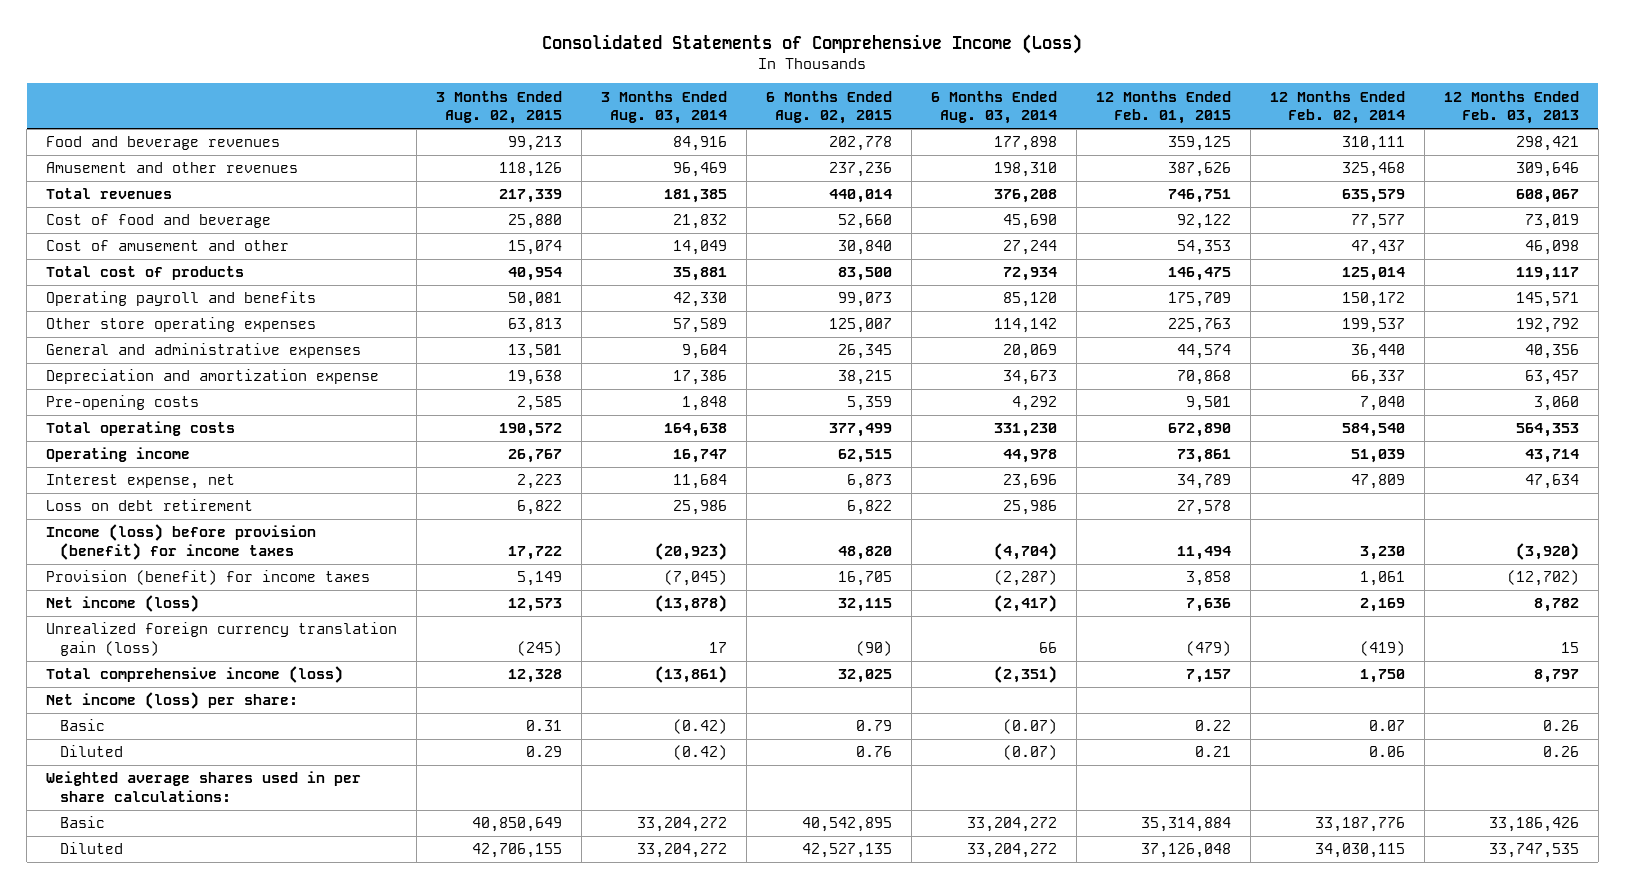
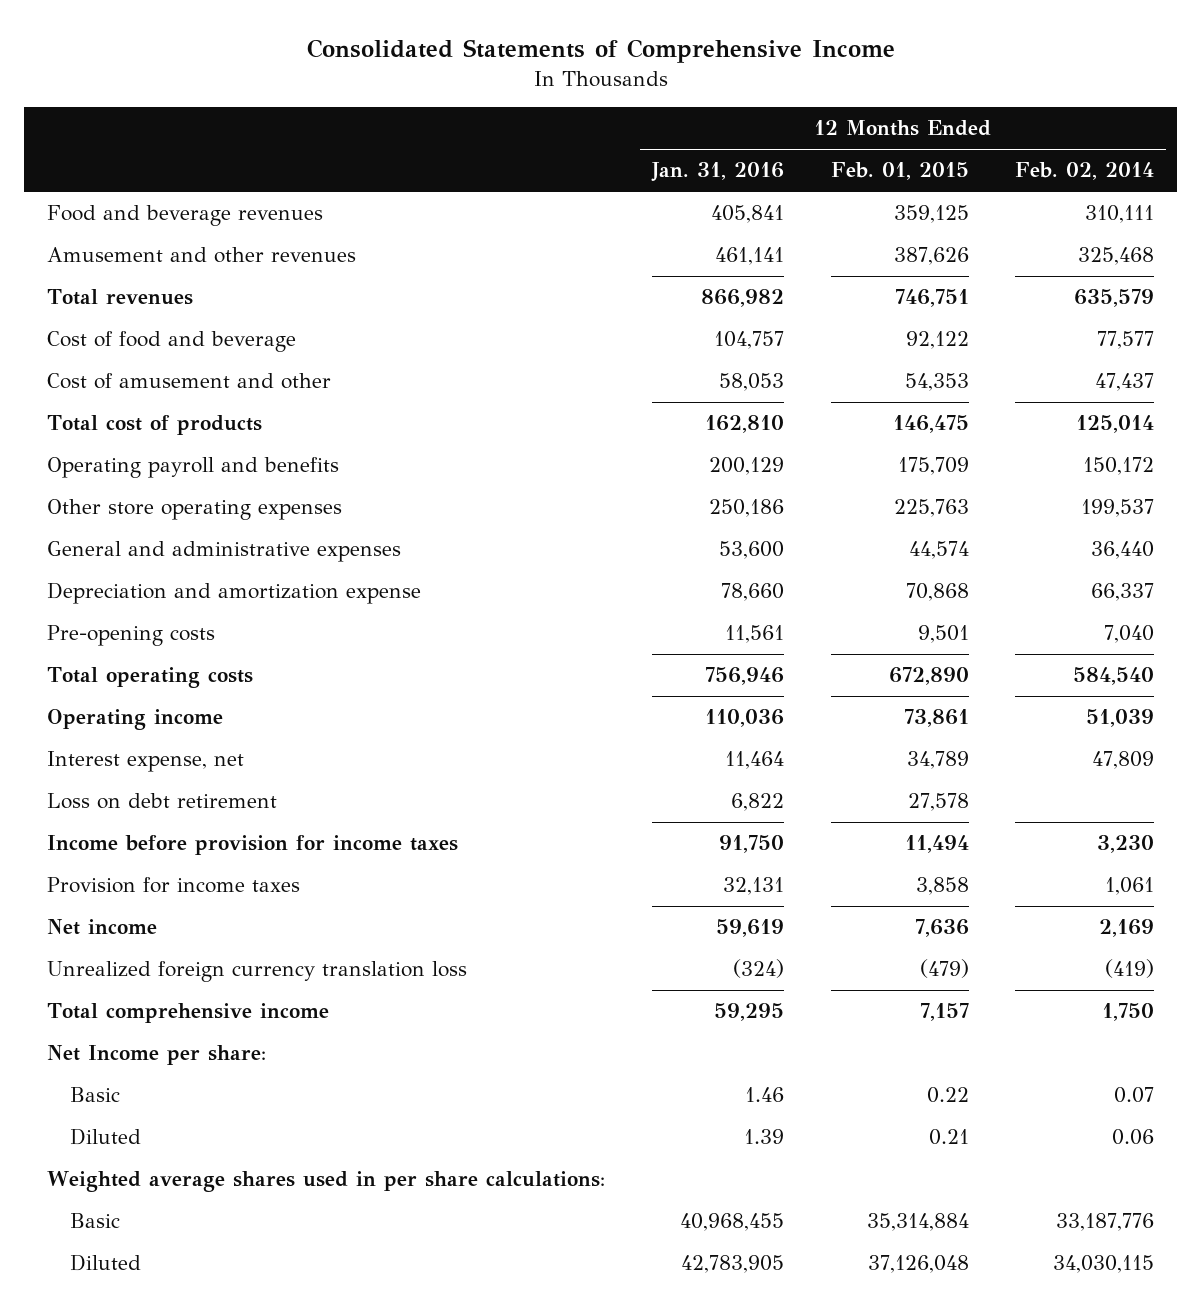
[542,34,1083,55] Consolidated Statements of Comprehensive Income (Loss) -> [306,39,895,64] Consolidated Statements of Comprehensive Income
[436,90,563,125] 3 Months Ended Aug. 02, 2015 -> none
[601,90,728,125] 3 Months Ended Aug. 03, 2014 -> none
[766,90,893,125] 6 Months Ended Aug. 02, 2015 -> none
[930,90,1057,125] 6 Months Ended Aug. 03, 2014 -> none
[1443,90,1579,125] 12 Months Ended Feb. 03, 2013 -> none
none -> [650,162,784,183] Jan. 31, 2016
[46,524,317,560] Income (loss) before provision (benefit) for income taxes -> [47,835,459,856] Income before provision for income taxes
[46,570,371,586] Provision (benefit) for income taxes -> [47,877,301,894] Provision for income taxes
[46,595,200,613] Net income (loss) -> [47,919,158,936] Net income
[46,622,398,656] Unrealized foreign currency translation gain (loss) -> [47,961,468,983] Unrealized foreign currency translation loss
[46,666,344,684] Total comprehensive income (loss) -> [47,1003,330,1024] Total comprehensive income
[46,692,299,710] Net income (loss) per share: -> [47,1045,267,1066] Net Income per share:

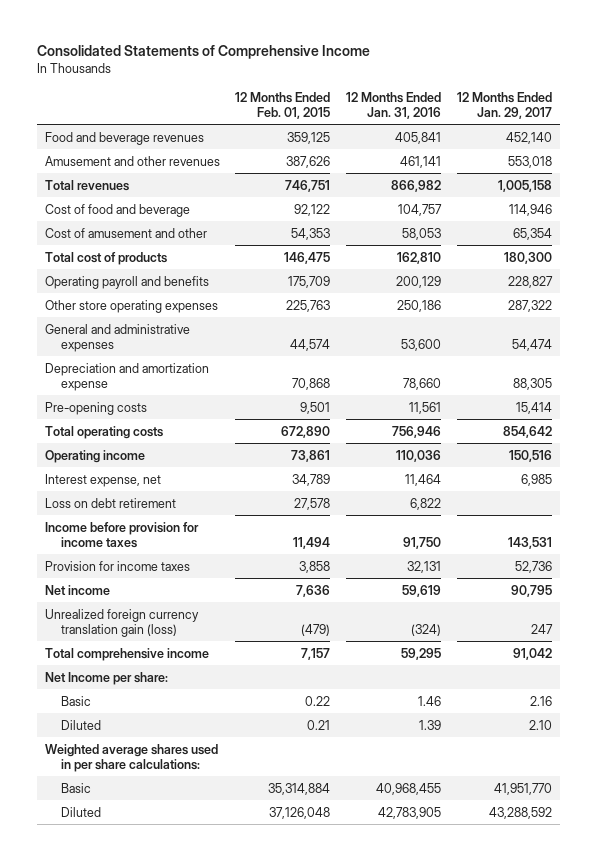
[1015,162,1155,181] Feb. 02, 2014 -> none
none -> [456,91,552,119] 12 Months Ended Jan. 29, 2017
[47,961,468,983] Unrealized foreign currency translation loss -> [44,608,199,637] Unrealized foreign currency translation gain (loss)

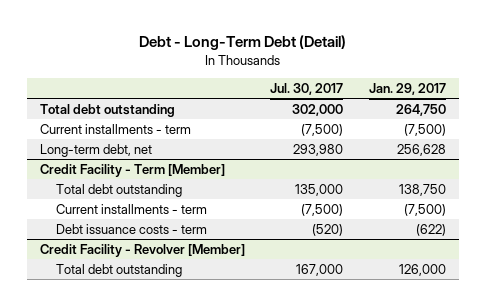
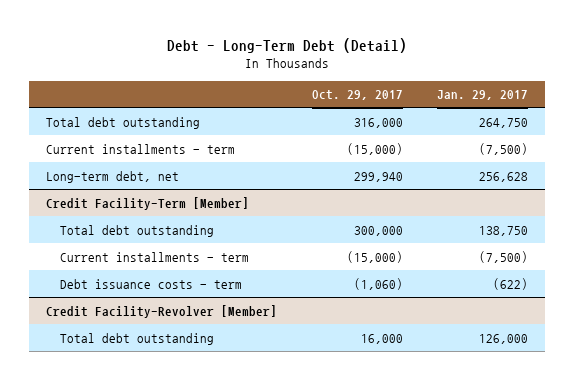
[270,82,344,95] Jul. 30, 2017 -> none
none -> [311,90,403,101] Oct. 29, 2017
[39,163,225,177] Credit Facility - Term [Member] -> [46,196,250,210] Credit Facility-Term [Member]
[39,243,245,257] Credit Facility - Revolver [Member] -> [46,304,278,318] Credit Facility-Revolver [Member]

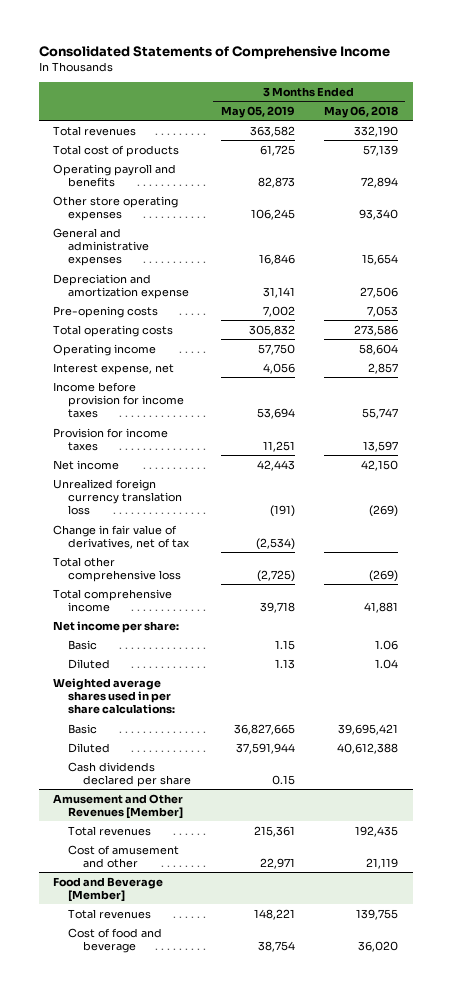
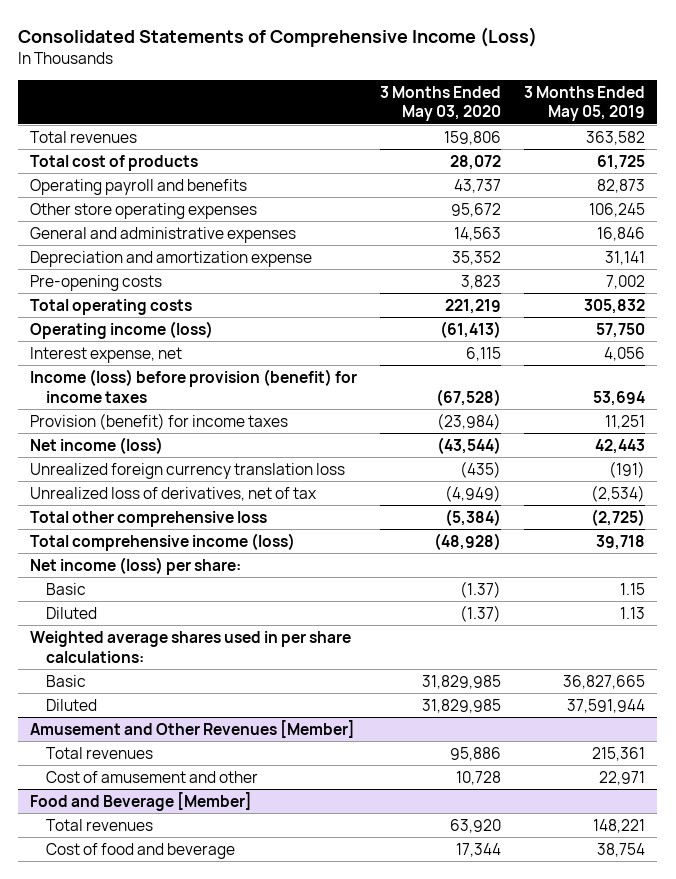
[38,46,390,60] Consolidated Statements of Comprehensive Income -> [18,26,538,47] Consolidated Statements of Comprehensive Income (Loss)
[323,105,398,118] May 06, 2018 -> none
none -> [380,85,502,122] 3 Months Ended May 03, 2020
[53,343,157,356] Operating income -> [30,320,214,339] Operating income (loss)
[53,381,185,419] Income before provision for income taxes -> [30,368,358,403] Income (loss) before provision (benefit) for income taxes
[53,427,169,451] Provision for income taxes -> [30,412,289,430] Provision (benefit) for income taxes
[53,459,120,470] Net income -> [30,436,164,454] Net income (loss)
[53,524,190,549] Change in fair value of derivatives, net of tax -> [30,486,318,501] Unrealized loss of derivatives, net of tax
[53,588,173,612] Total comprehensive income -> [30,532,296,551] Total comprehensive income (loss)
[53,620,180,633] Net income per share: -> [30,556,242,575] Net income (loss) per share:
[68,761,192,787] Cash dividends declared per share -> none

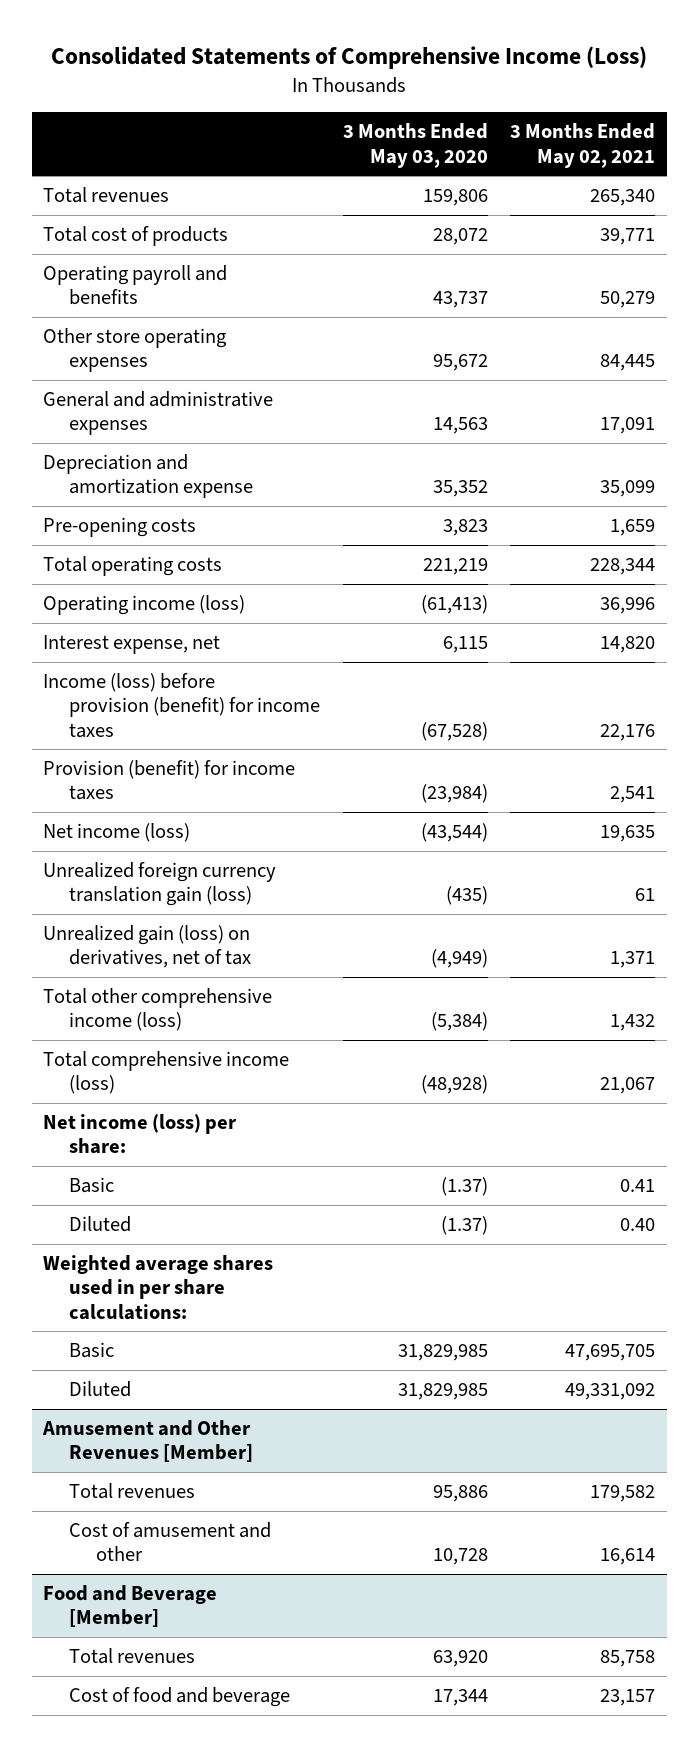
[524,85,646,122] 3 Months Ended May 05, 2019 -> none
none -> [510,123,656,168] 3 Months Ended May 02, 2021
[30,462,346,479] Unrealized foreign currency translation loss -> [43,862,277,907] Unrealized foreign currency translation gain (loss)
[30,486,318,501] Unrealized loss of derivatives, net of tax -> [43,925,252,969] Unrealized gain (loss) on derivatives, net of tax
[30,510,268,527] Total other comprehensive loss -> [43,988,273,1032] Total other comprehensive income (loss)

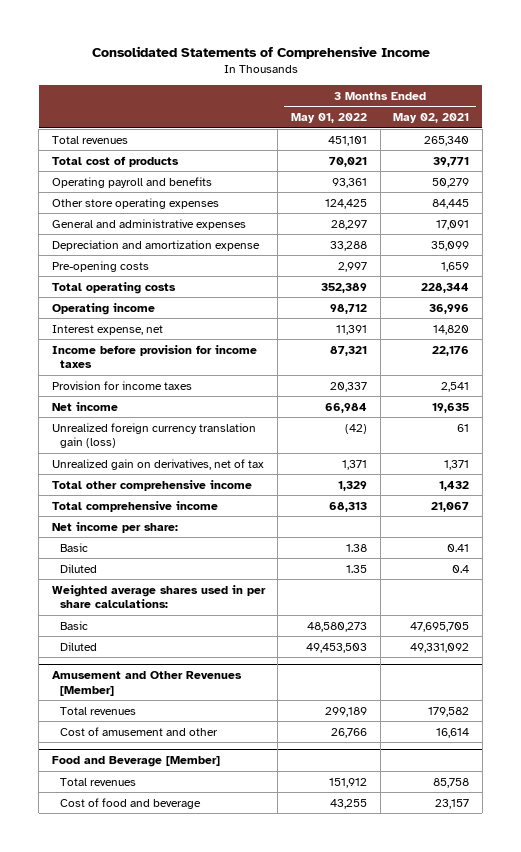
[51,45,648,69] Consolidated Statements of Comprehensive Income (Loss) -> [91,46,430,60] Consolidated Statements of Comprehensive Income
[342,123,488,168] 3 Months Ended May 03, 2020 -> none
none -> [291,112,368,123] May 01, 2022
[43,595,246,616] Operating income (loss) -> [51,302,155,315] Operating income
[43,673,321,738] Income (loss) before provision (benefit) for income taxes -> [51,344,257,369] Income before provision for income taxes
[43,760,296,801] Provision (benefit) for income taxes -> [51,380,192,390] Provision for income taxes
[43,823,191,843] Net income (loss) -> [51,401,118,411] Net income
[43,925,252,969] Unrealized gain (loss) on derivatives, net of tax -> [51,458,264,470] Unrealized gain on derivatives, net of tax
[43,988,273,1032] Total other comprehensive income (loss) -> [51,479,252,491] Total other comprehensive income
[43,1051,290,1095] Total comprehensive income (loss) -> [51,500,218,512] Total comprehensive income
[43,1114,238,1155] Net income (loss) per share: -> [51,521,178,533] Net income per share:
[620,1218,656,1232] 0.40 -> [452,564,470,573] 0.4

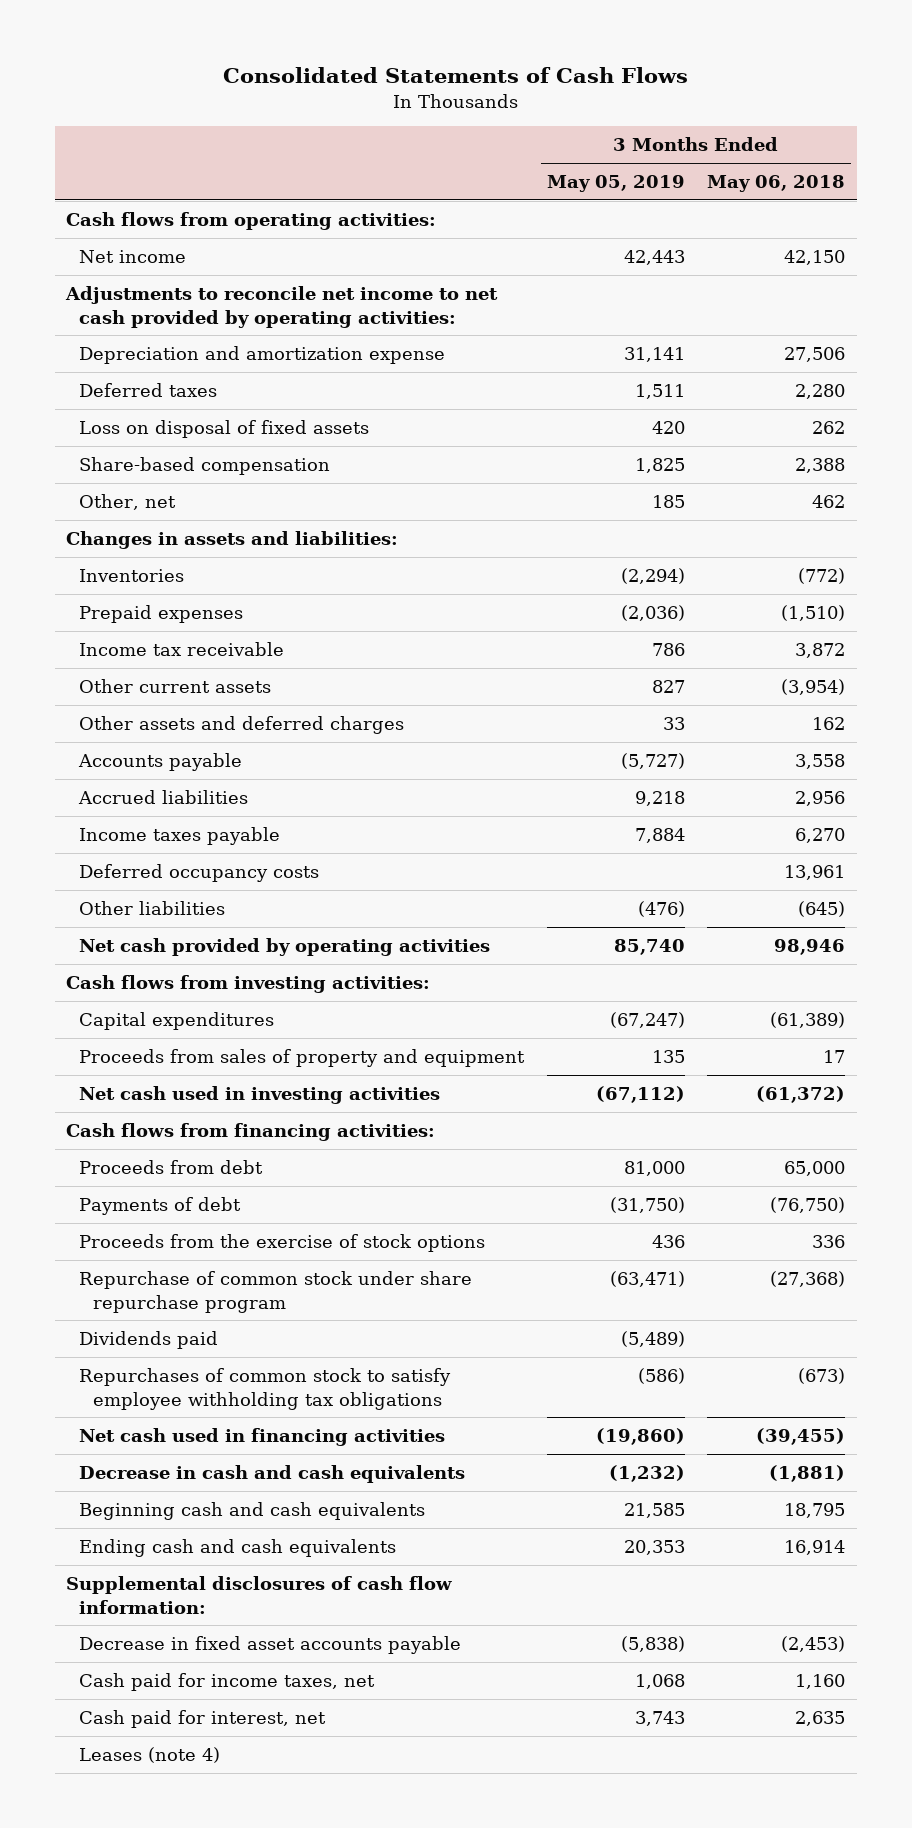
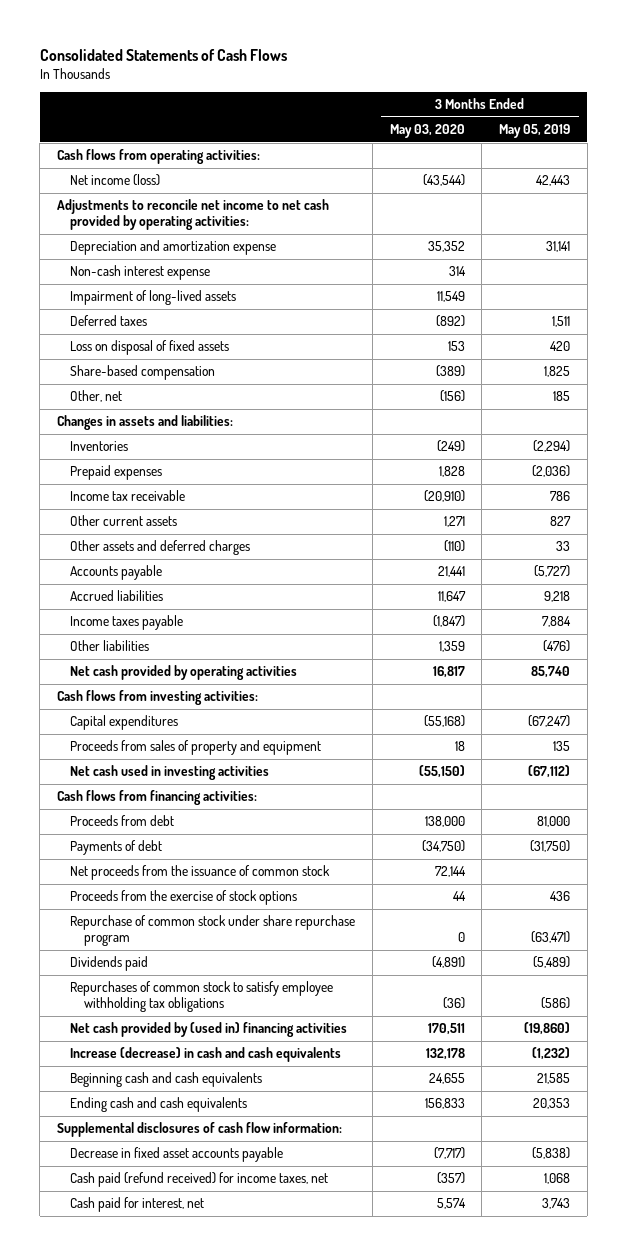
[707,175,846,193] May 06, 2018 -> none
none -> [389,124,465,139] May 03, 2020
[79,250,187,264] Net income -> [70,174,161,187] Net income (loss)
none -> [70,265,211,281] Non-cash interest expense
none -> [70,290,237,306] Impairment of long-lived assets
[79,864,320,883] Deferred occupancy costs -> none
none -> [70,865,331,881] Net proceeds from the issuance of common stock
[79,1428,446,1447] Net cash used in financing activities -> [70,1022,348,1038] Net cash provided by (used in) financing activities
[79,1465,466,1484] Decrease in cash and cash equivalents -> [70,1047,342,1063] Increase (decrease) in cash and cash equivalents
[79,1673,376,1692] Cash paid for income taxes, net -> [70,1172,329,1188] Cash paid (refund received) for income taxes, net
[79,1747,221,1764] Leases (note 4) -> none

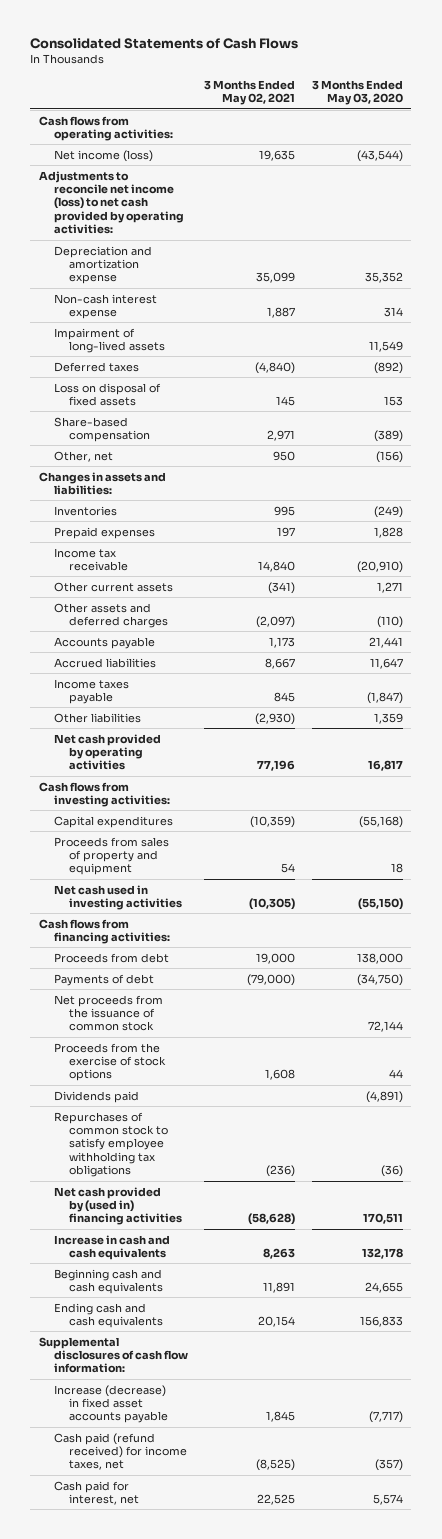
[498,124,570,139] May 05, 2019 -> none
none -> [204,79,296,106] 3 Months Ended May 02, 2021
[56,199,329,231] Adjustments to reconcile net income to net cash provided by operating activities: -> [38,170,184,235] Adjustments to reconcile net income (loss) to net cash provided by operating activities:
[70,915,356,947] Repurchase of common stock under share repurchase program -> none
[70,1047,342,1063] Increase (decrease) in cash and cash equivalents -> [53,1234,170,1260] Increase in cash and cash equivalents
[70,1147,284,1163] Decrease in fixed asset accounts payable -> [53,1384,168,1424] Increase (decrease) in fixed asset accounts payable

